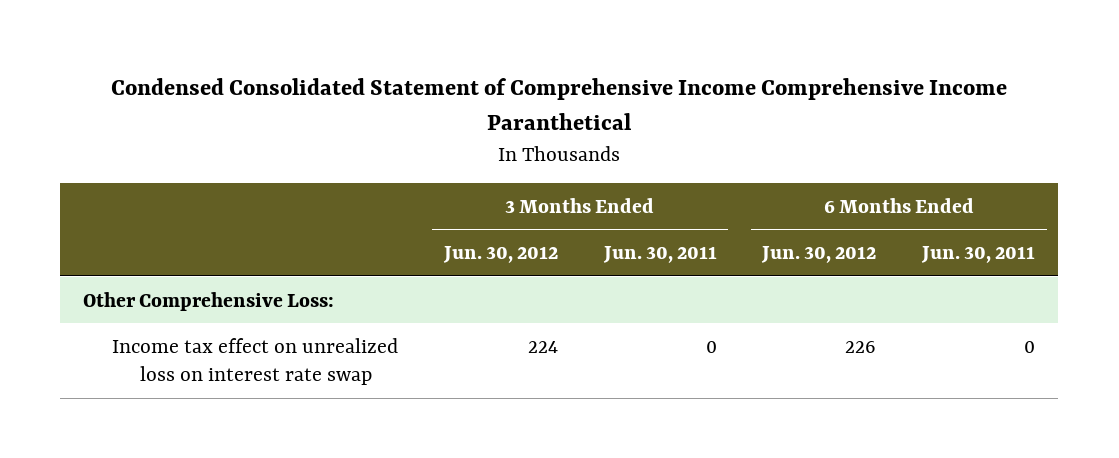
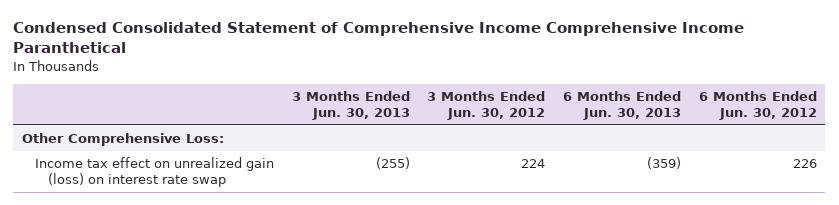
[602,245,717,263] Jun. 30, 2011 -> none
[921,245,1036,263] Jun. 30, 2011 -> none
none -> [291,90,410,120] 3 Months Ended Jun. 30, 2013
none -> [562,90,681,120] 6 Months Ended Jun. 30, 2013
[111,337,398,386] Income tax effect on unrealized loss on interest rate swap -> [35,157,275,188] Income tax effect on unrealized gain (loss) on interest rate swap

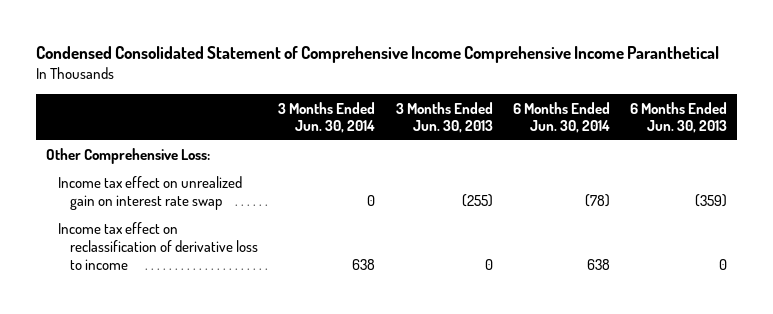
[427,90,546,120] 3 Months Ended Jun. 30, 2012 -> none
[698,90,817,120] 6 Months Ended Jun. 30, 2012 -> none
none -> [278,101,376,134] 3 Months Ended Jun. 30, 2014
none -> [512,101,610,134] 6 Months Ended Jun. 30, 2014
[35,157,275,188] Income tax effect on unrealized gain (loss) on interest rate swap -> [58,176,243,211] Income tax effect on unrealized gain on interest rate swap
none -> [58,222,259,270] Income tax effect on reclassification of derivative loss to income

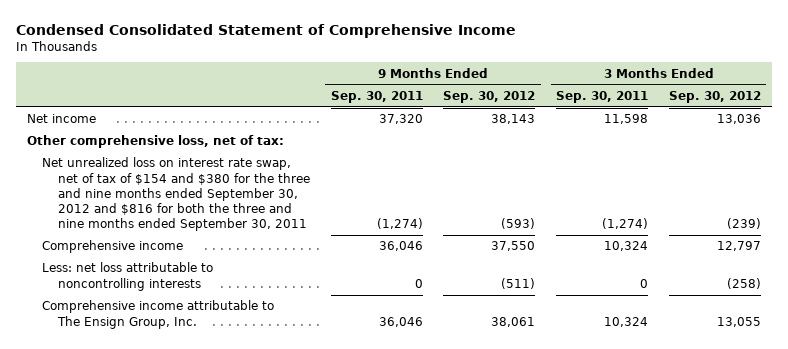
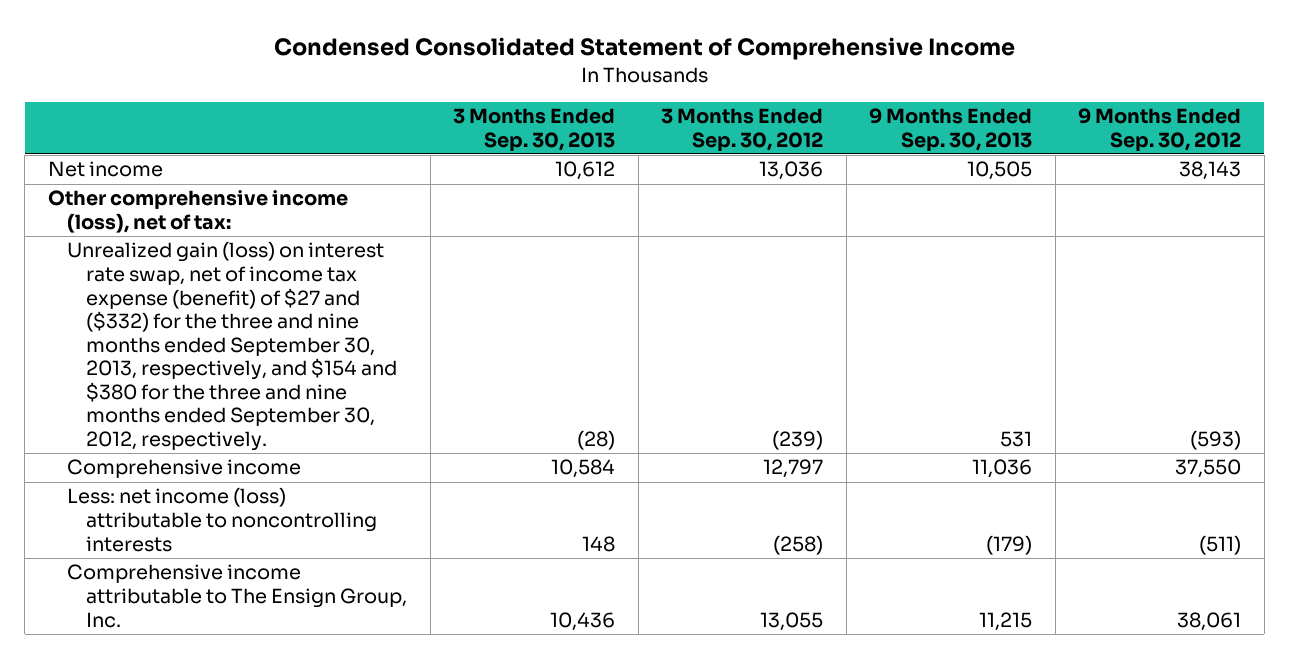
[330,91,423,104] Sep. 30, 2011 -> none
[556,91,649,104] Sep. 30, 2011 -> none
none -> [453,108,616,151] 3 Months Ended Sep. 30, 2013
none -> [869,108,1033,151] 9 Months Ended Sep. 30, 2013
[26,135,284,149] Other comprehensive loss, net of tax: -> [47,190,348,234] Other comprehensive income (loss), net of tax:
[42,157,310,232] Net unrealized loss on interest rate swap, net of tax of $154 and $380 for the three and nine months ended September 30, 2012 and $816 for both the three and nine months ended September 30, 2011 -> [66,241,398,451] Unrealized gain (loss) on interest rate swap, net of income tax expense (benefit) of $27 and ($332) for the three and nine months ended September 30, 2013, respectively, and $154 and $380 for the three and nine months ended September 30, 2012, respectively.
[42,262,214,291] Less: net loss attributable to noncontrolling interests -> [66,487,378,552] Less: net income (loss) attributable to noncontrolling interests

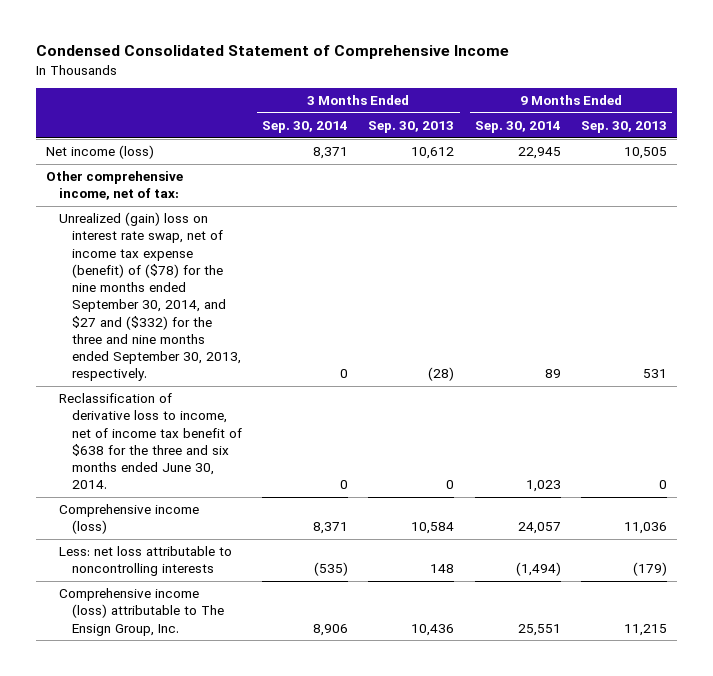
[661,108,824,151] 3 Months Ended Sep. 30, 2012 -> none
[1078,108,1242,151] 9 Months Ended Sep. 30, 2012 -> none
none -> [262,121,349,134] Sep. 30, 2014
none -> [474,121,561,134] Sep. 30, 2014
[47,161,163,178] Net income -> [45,145,154,160] Net income (loss)
[47,190,348,234] Other comprehensive income (loss), net of tax: -> [45,171,183,201] Other comprehensive income, net of tax:
[66,241,398,451] Unrealized gain (loss) on interest rate swap, net of income tax expense (benefit) of $27 and ($332) for the three and nine months ended September 30, 2013, respectively, and $154 and $380 for the three and nine months ended September 30, 2012, respectively. -> [58,212,241,382] Unrealized (gain) loss on interest rate swap, net of income tax expense (benefit) of ($78) for the nine months ended September 30, 2014, and $27 and ($332) for the three and nine months ended September 30, 2013, respectively.
none -> [58,393,242,490] Reclassification of derivative loss to income, net of income tax benefit of $638 for the three and six months ended June 30, 2014.
[66,459,301,479] Comprehensive income -> [58,504,199,535] Comprehensive income (loss)
[66,487,378,552] Less: net income (loss) attributable to noncontrolling interests -> [58,546,232,577] Less: net loss attributable to noncontrolling interests
[66,564,408,628] Comprehensive income attributable to The Ensign Group, Inc. -> [58,588,224,636] Comprehensive income (loss) attributable to The Ensign Group, Inc.

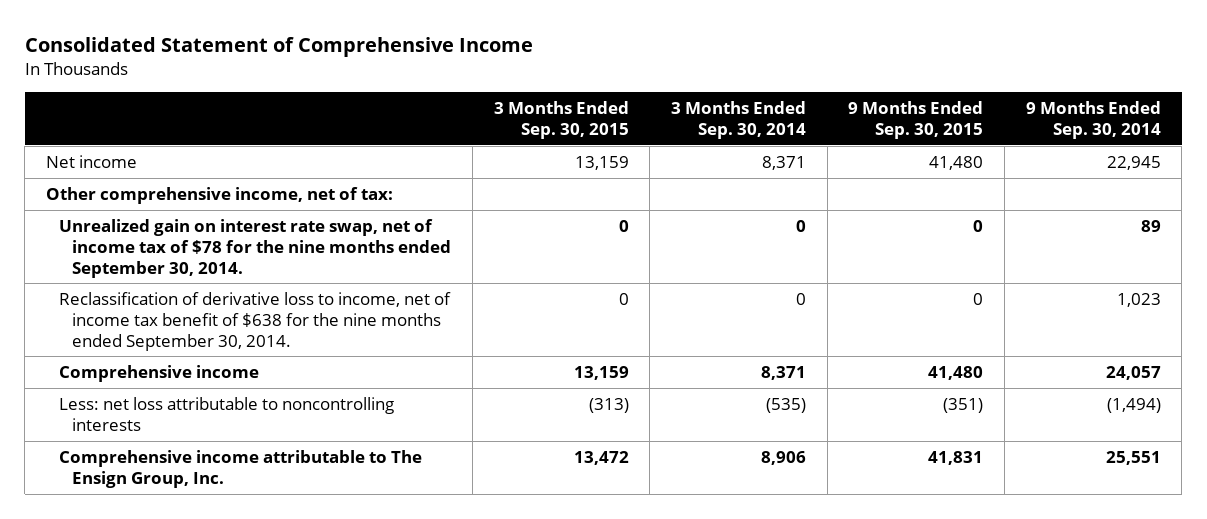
[35,45,509,60] Condensed Consolidated Statement of Comprehensive Income -> [24,36,533,57] Consolidated Statement of Comprehensive Income
[368,121,455,134] Sep. 30, 2013 -> none
[580,121,667,134] Sep. 30, 2013 -> none
none -> [493,101,629,139] 3 Months Ended Sep. 30, 2015
none -> [848,101,984,139] 9 Months Ended Sep. 30, 2015
[45,145,154,160] Net income (loss) -> [46,155,138,169] Net income
[58,212,241,382] Unrealized (gain) loss on interest rate swap, net of income tax expense (benefit) of ($78) for the nine months ended September 30, 2014, and $27 and ($332) for the three and nine months ended September 30, 2013, respectively. -> [59,219,452,278] Unrealized gain on interest rate swap, net of income tax of $78 for the nine months ended September 30, 2014.
[58,393,242,490] Reclassification of derivative loss to income, net of income tax benefit of $638 for the three and six months ended June 30, 2014. -> [59,292,452,351] Reclassification of derivative loss to income, net of income tax benefit of $638 for the nine months ended September 30, 2014.
[58,504,199,535] Comprehensive income (loss) -> [59,365,260,383] Comprehensive income
[58,588,224,636] Comprehensive income (loss) attributable to The Ensign Group, Inc. -> [59,450,423,488] Comprehensive income attributable to The Ensign Group, Inc.

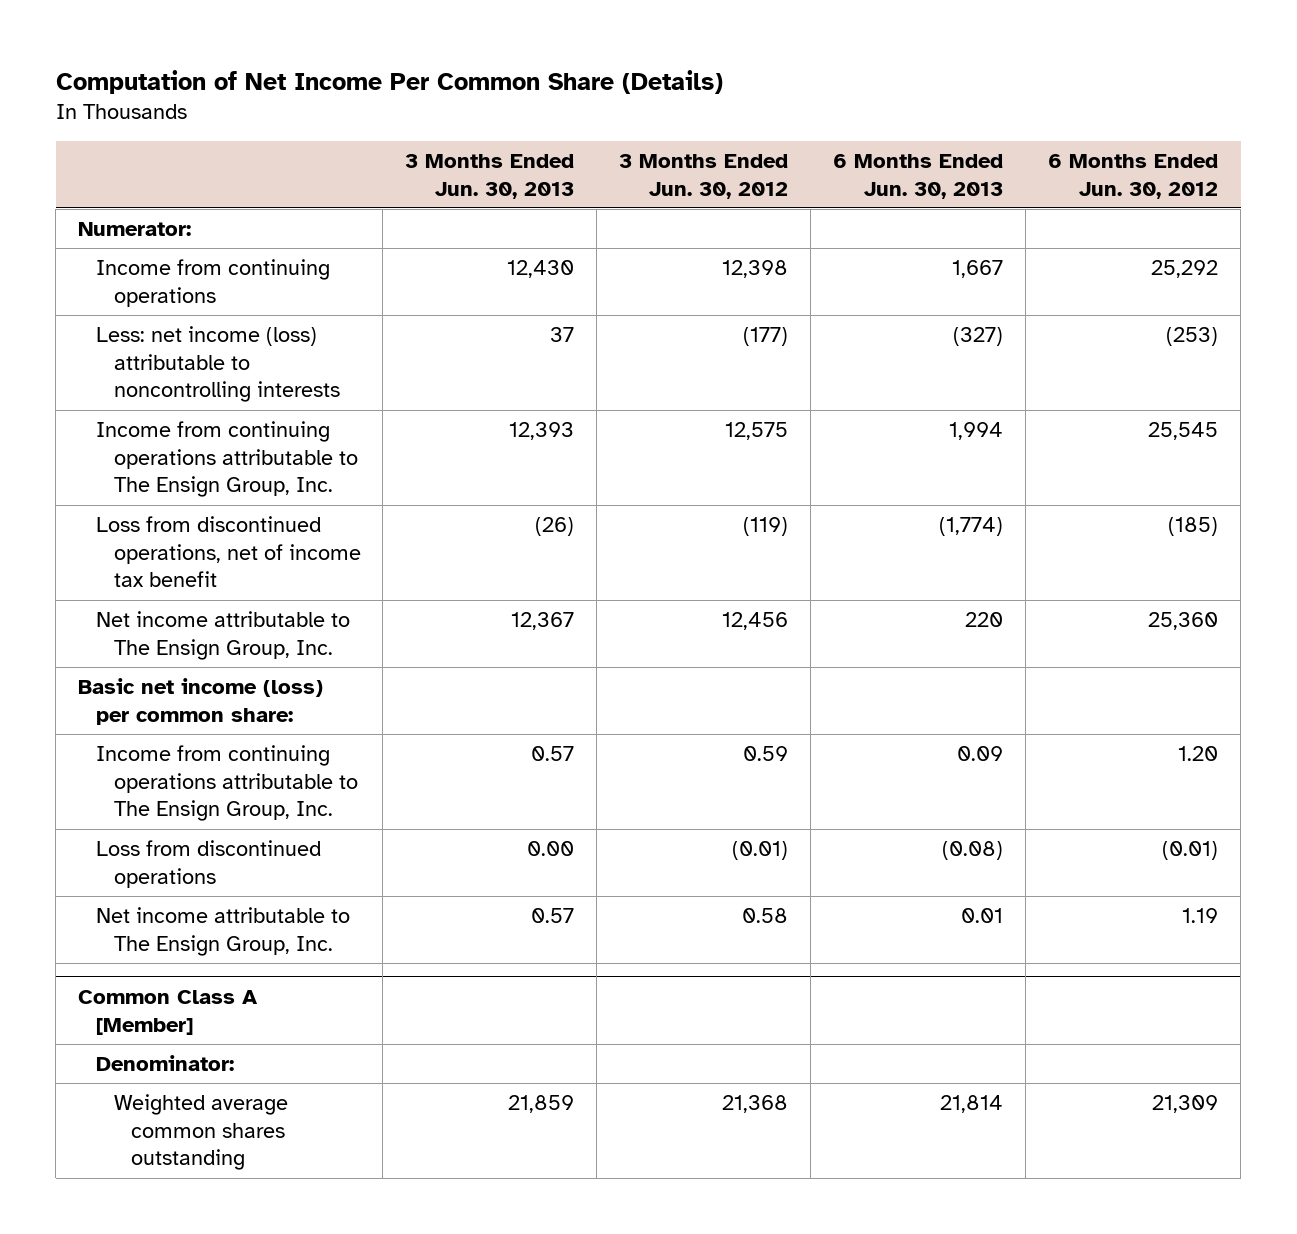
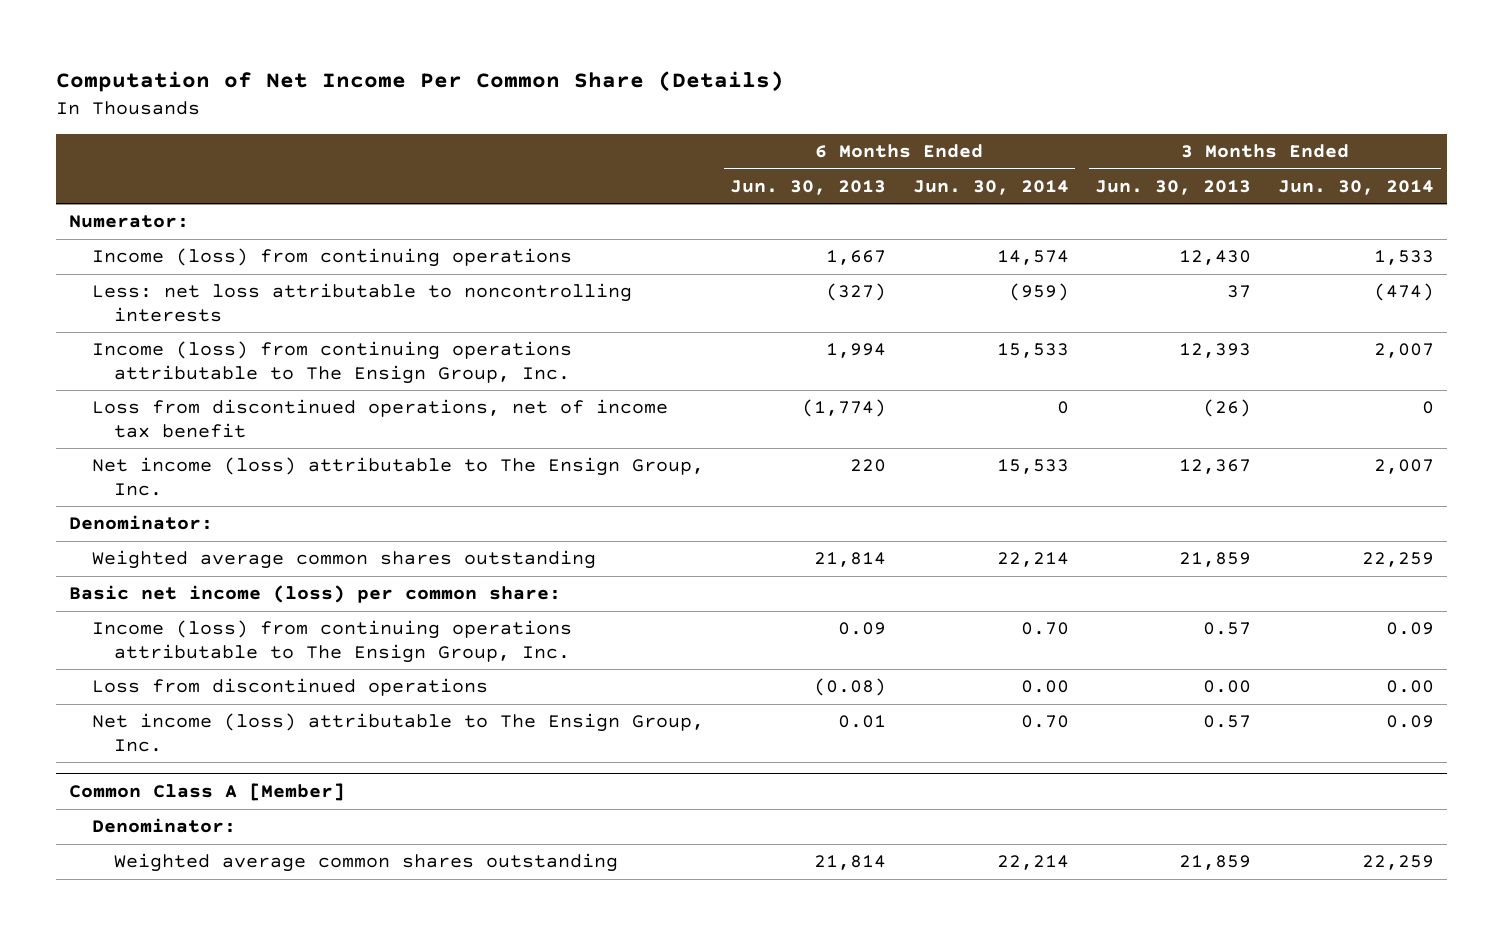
[619,153,789,199] 3 Months Ended Jun. 30, 2012 -> none
[1048,153,1219,199] 6 Months Ended Jun. 30, 2012 -> none
none -> [912,179,1069,195] Jun. 30, 2014
none -> [1277,179,1434,195] Jun. 30, 2014
[95,258,330,307] Income from continuing operations -> [91,248,572,268] Income (loss) from continuing operations
[95,325,340,403] Less: net income (loss) attributable to noncontrolling interests -> [91,283,632,323] Less: net loss attributable to noncontrolling interests
[95,420,358,498] Income from continuing operations attributable to The Ensign Group, Inc. -> [91,341,572,385] Income (loss) from continuing operations attributable to The Ensign Group, Inc.
[95,610,350,660] Net income attributable to The Ensign Group, Inc. -> [91,457,704,497] Net income (loss) attributable to The Ensign Group, Inc.
none -> [69,515,214,531] Denominator:
none -> [91,550,596,570] Weighted average common shares outstanding
[95,744,358,822] Income from continuing operations attributable to The Ensign Group, Inc. -> [91,620,572,664] Income (loss) from continuing operations attributable to The Ensign Group, Inc.
[95,906,350,956] Net income attributable to The Ensign Group, Inc. -> [91,713,704,753] Net income (loss) attributable to The Ensign Group, Inc.

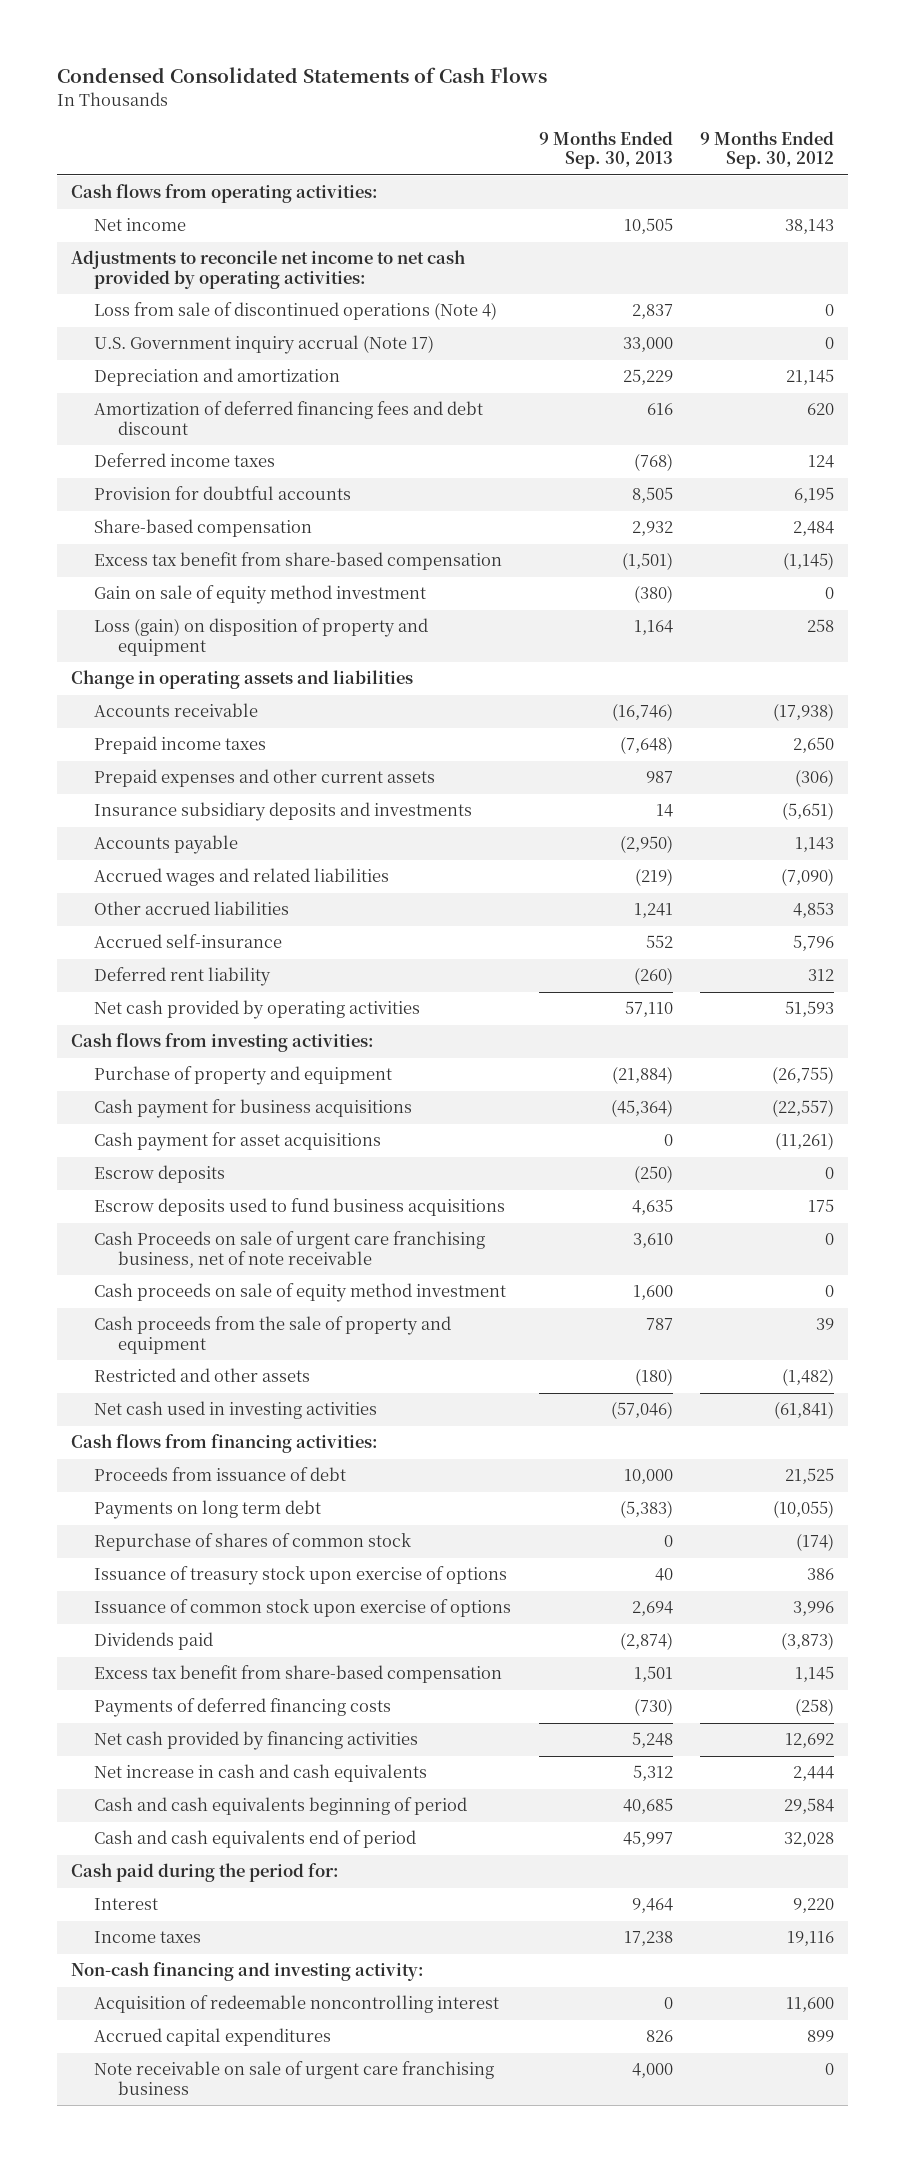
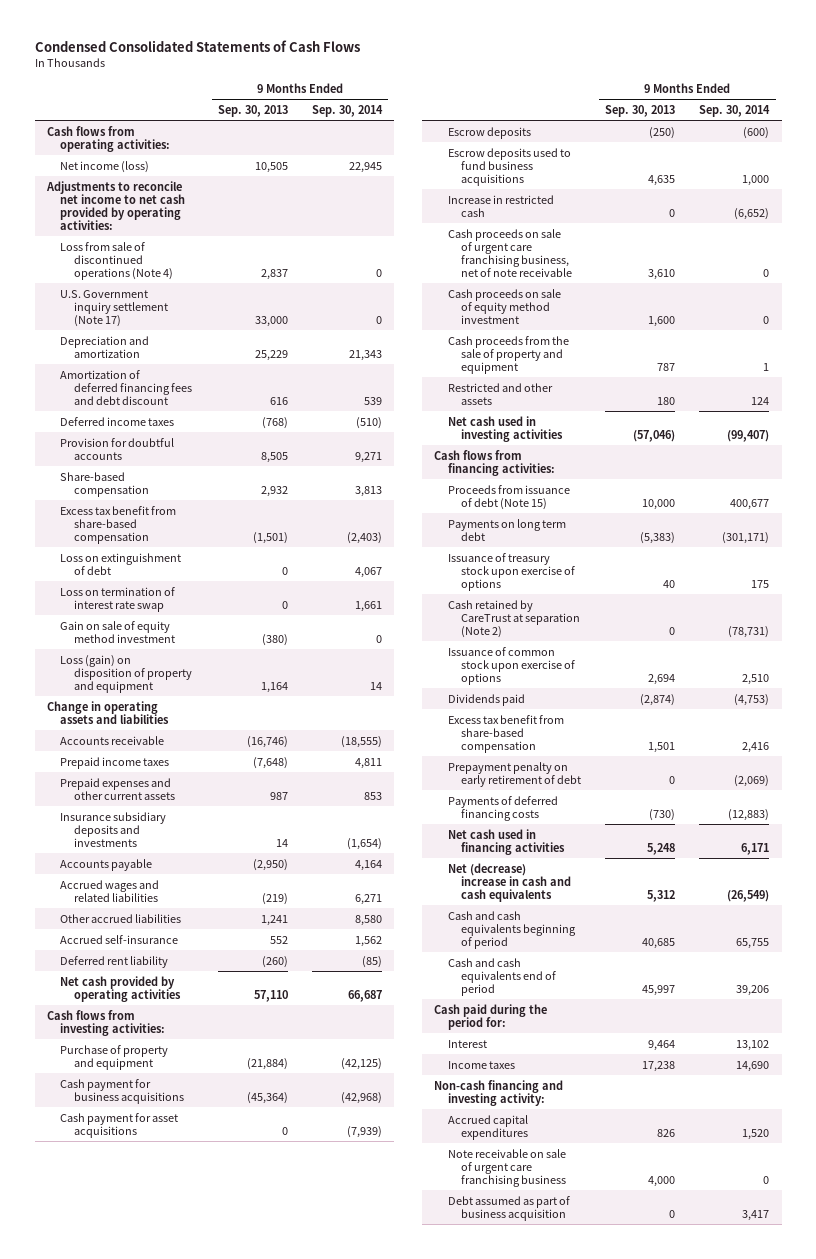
[700,130,835,170] 9 Months Ended Sep. 30, 2012 -> none
none -> [312,104,384,117] Sep. 30, 2014
[94,218,187,232] Net income -> [60,160,150,173] Net income (loss)
[94,335,435,355] U.S. Government inquiry accrual (Note 17) -> [60,289,168,327] U.S. Government inquiry settlement (Note 17)
none -> [60,552,182,575] Loss on extinguishment of debt
none -> [60,586,176,612] Loss on termination of interest rate swap
none -> [447,194,554,217] Increase in restricted cash
[94,1231,486,1269] Cash Proceeds on sale of urgent care franchising business, net of note receivable -> [447,228,573,277] Cash proceeds on sale of urgent care franchising business, net of note receivable
[634,1368,673,1387] (180) -> [657,396,676,405] 180
[94,1467,347,1482] Proceeds from issuance of debt -> [447,484,570,510] Proceeds from issuance of debt (Note 15)
[94,1533,412,1552] Repurchase of shares of common stock -> none
none -> [447,599,581,638] Cash retained by CareTrust at separation (Note 2)
none -> [447,761,582,787] Prepayment penalty on early retirement of debt
[94,1731,419,1751] Net cash provided by financing activities -> [447,828,566,855] Net cash used in financing activities
[94,1764,428,1783] Net increase in cash and cash equivalents -> [447,862,572,902] Net (decrease) increase in cash and cash equivalents
[94,1995,500,2014] Acquisition of redeemable noncontrolling interest -> none
none -> [447,1195,570,1221] Debt assumed as part of business acquisition

